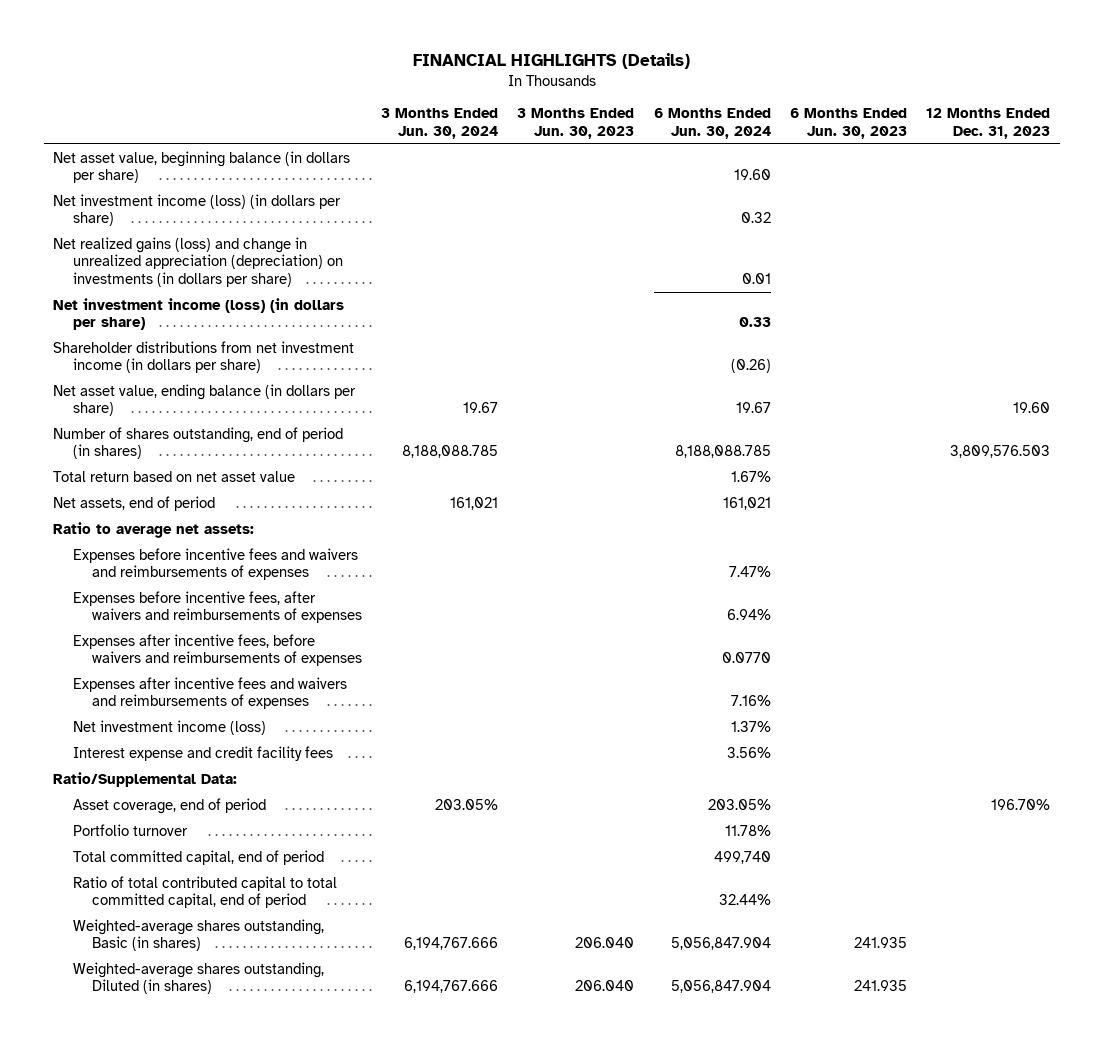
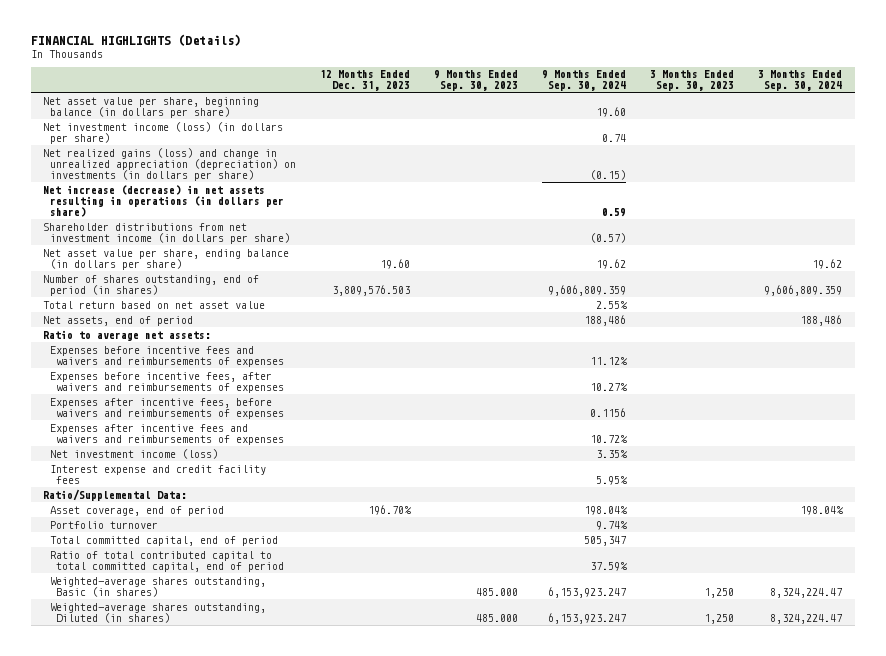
[381,107,499,139] 3 Months Ended Jun. 30, 2024 -> none
[517,107,635,139] 3 Months Ended Jun. 30, 2023 -> none
[653,107,771,139] 6 Months Ended Jun. 30, 2024 -> none
[789,107,907,139] 6 Months Ended Jun. 30, 2023 -> none
none -> [433,70,518,92] 9 Months Ended Sep. 30, 2023
none -> [542,70,627,92] 9 Months Ended Sep. 30, 2024
none -> [650,70,735,92] 3 Months Ended Sep. 30, 2023
none -> [758,70,843,92] 3 Months Ended Sep. 30, 2024
[53,150,351,184] Net asset value, beginning balance (in dollars per share) -> [43,96,260,118] Net asset value per share, beginning balance (in dollars per share)
[53,297,345,331] Net investment income (loss) (in dollars per share) -> [43,184,284,217] Net increase (decrease) in net assets resulting in operations (in dollars per share)
[53,383,357,417] Net asset value, ending balance (in dollars per share) -> [43,248,290,270] Net asset value per share, ending balance (in dollars per share)

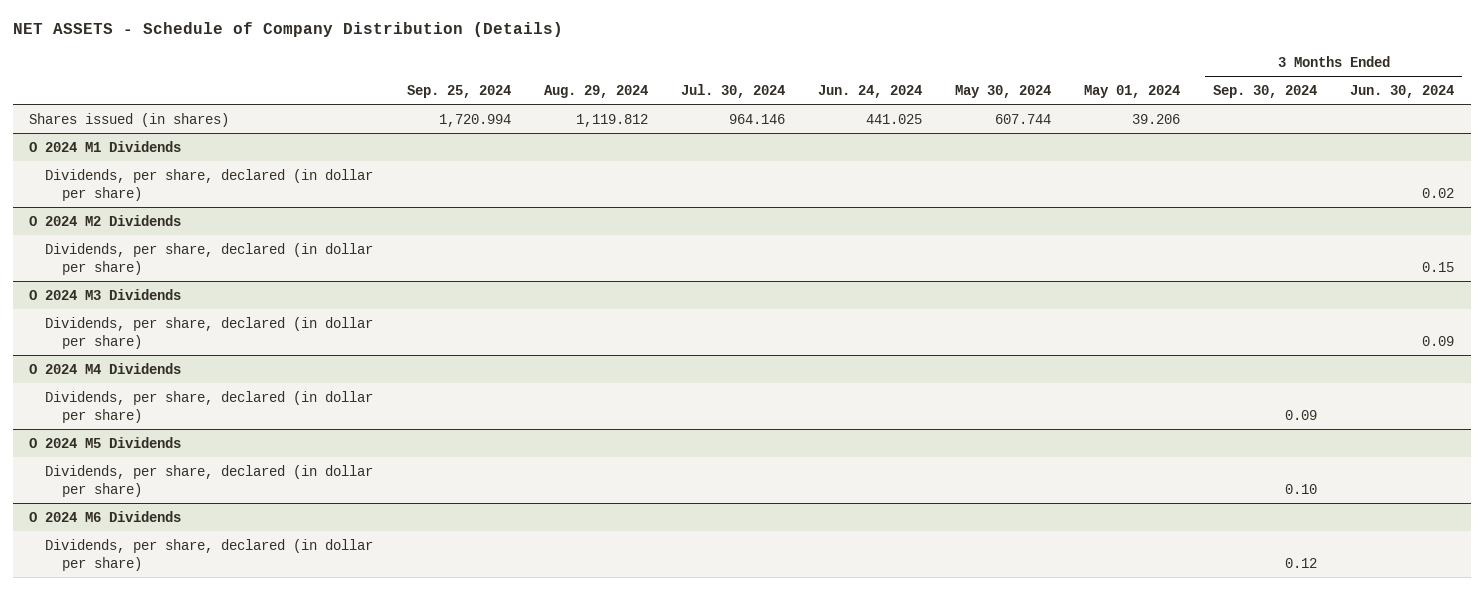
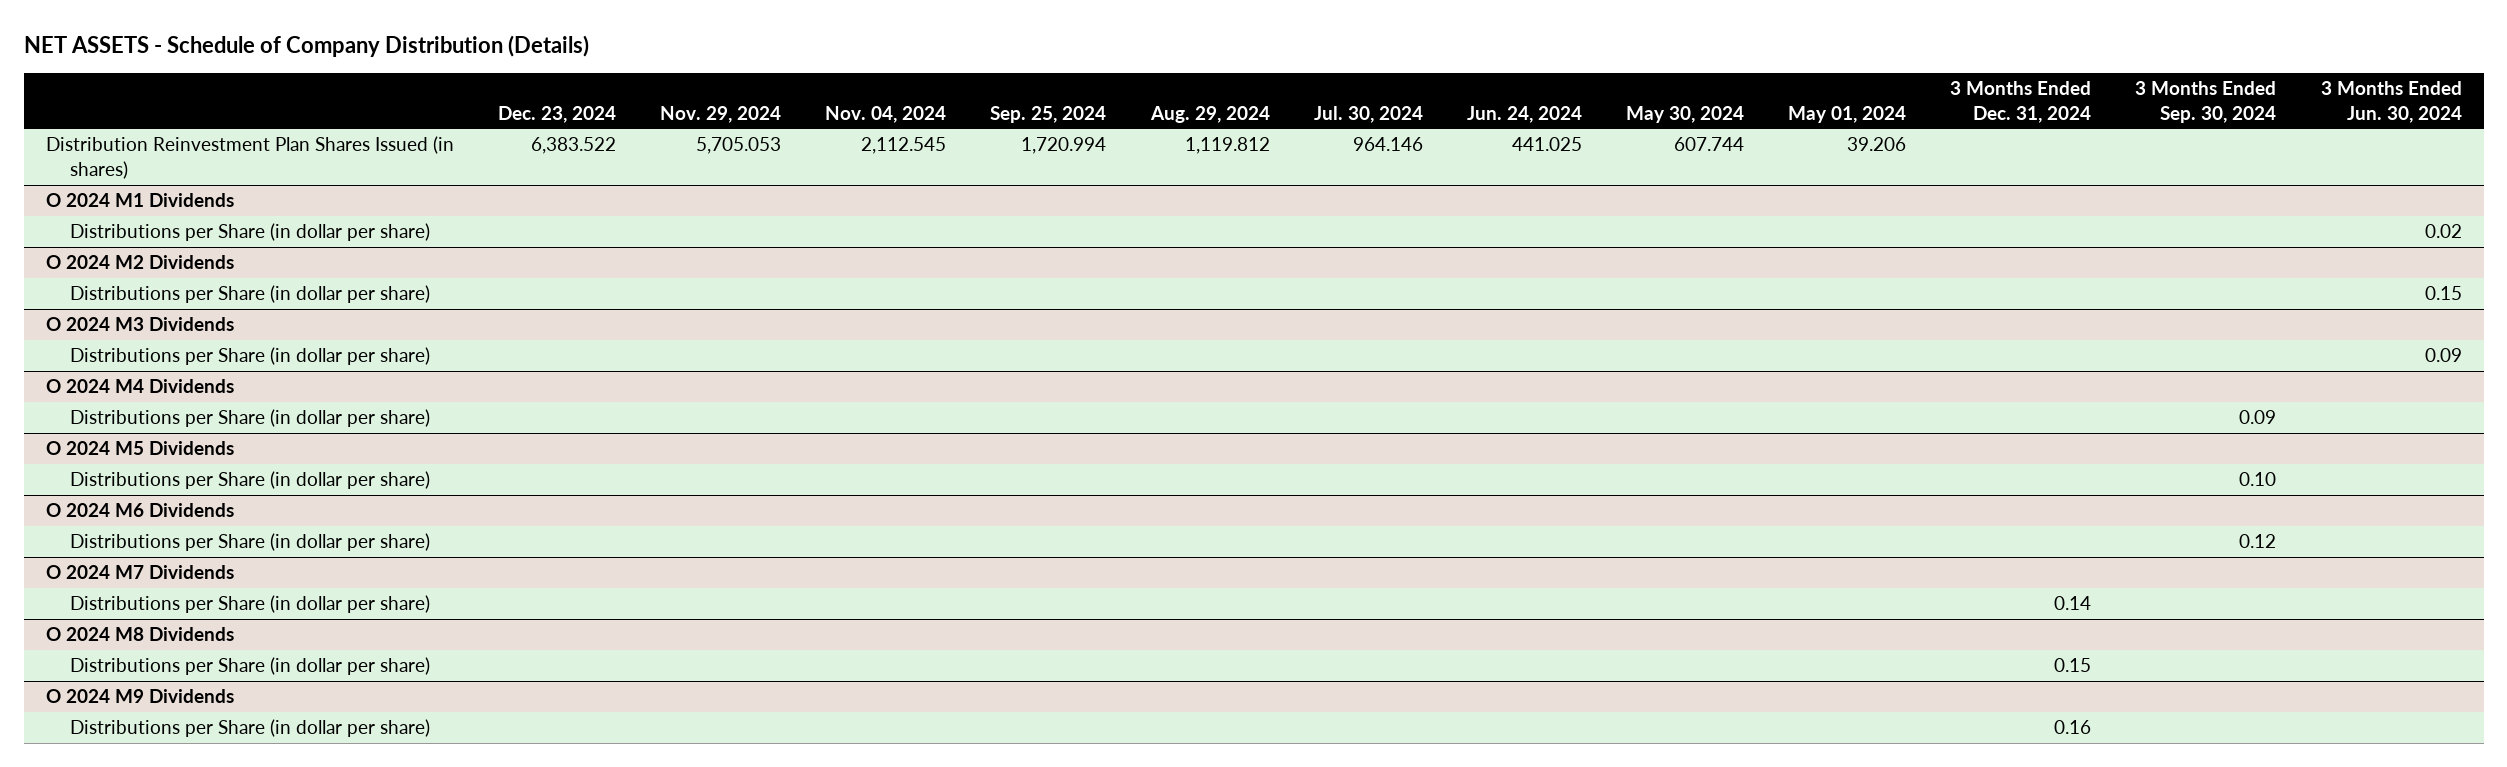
none -> [497,105,616,123] Dec. 23, 2024
none -> [660,105,782,123] Nov. 29, 2024
none -> [825,105,947,123] Nov. 04, 2024
none -> [1950,81,2092,123] 3 Months Ended Dec. 31, 2024
[29,112,230,127] Shares issued (in shares) -> [45,136,454,180] Distribution Reinvestment Plan Shares Issued (in shares)
[45,168,374,201] Dividends, per share, declared (in dollar per share) -> [70,223,431,242] Distributions per Share (in dollar per share)
[45,242,374,275] Dividends, per share, declared (in dollar per share) -> [70,285,431,304] Distributions per Share (in dollar per share)
[45,316,374,349] Dividends, per share, declared (in dollar per share) -> [70,347,431,366] Distributions per Share (in dollar per share)
[45,390,374,423] Dividends, per share, declared (in dollar per share) -> [70,409,431,428] Distributions per Share (in dollar per share)
[45,464,374,497] Dividends, per share, declared (in dollar per share) -> [70,471,431,490] Distributions per Share (in dollar per share)
[45,538,374,571] Dividends, per share, declared (in dollar per share) -> [70,533,431,552] Distributions per Share (in dollar per share)
none -> [45,565,234,580] O 2024 M7 Dividends
none -> [70,595,431,614] Distributions per Share (in dollar per share)
none -> [45,627,234,642] O 2024 M8 Dividends
none -> [70,657,431,676] Distributions per Share (in dollar per share)
none -> [45,689,234,704] O 2024 M9 Dividends
none -> [70,719,431,738] Distributions per Share (in dollar per share)

